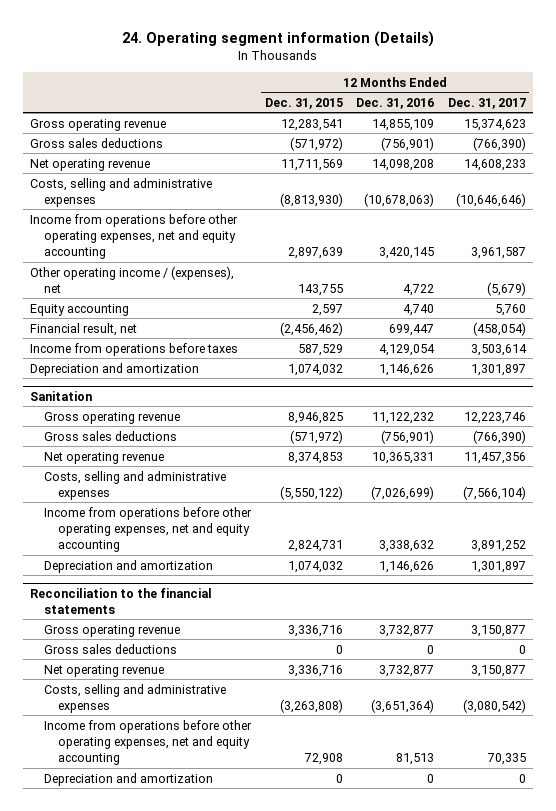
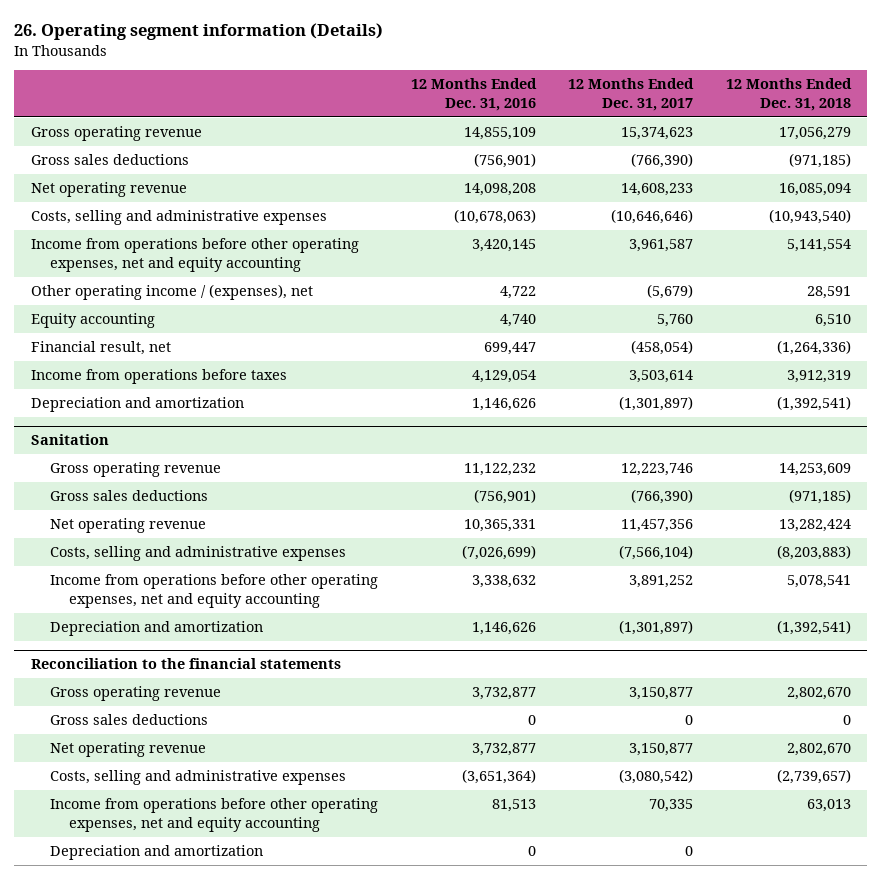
[121,30,434,47] 24. Operating segment information (Details) -> [14,23,384,41] 26. Operating segment information (Details)
[264,97,343,109] Dec. 31, 2015 -> none
none -> [726,78,853,111] 12 Months Ended Dec. 31, 2018
[470,363,526,376] 1,301,897 -> [619,396,694,412] (1,301,897)
[470,560,526,573] 1,301,897 -> [619,620,694,636] (1,301,897)

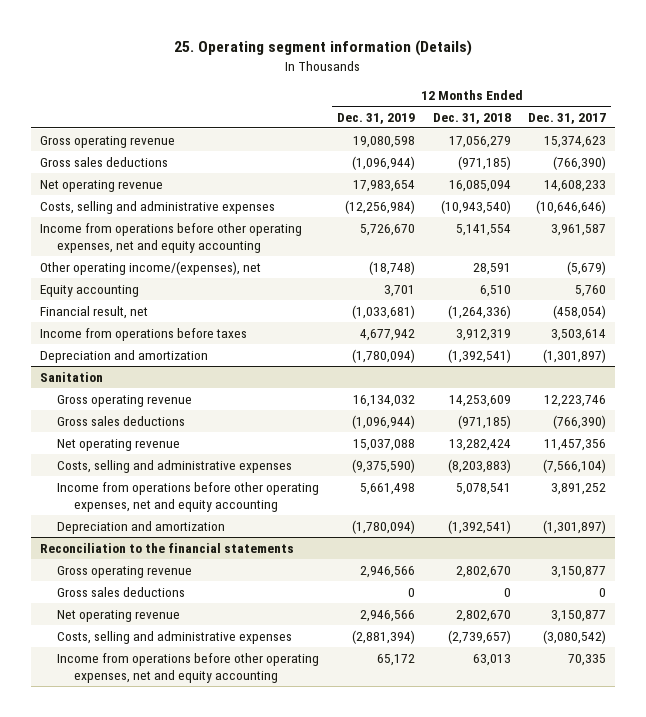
[14,23,384,41] 26. Operating segment information (Details) -> [174,40,473,57] 25. Operating segment information (Details)
[410,78,537,111] 12 Months Ended Dec. 31, 2016 -> none
none -> [336,112,415,124] Dec. 31, 2019
[30,284,313,301] Other operating income / (expenses), net -> [40,260,262,275] Other operating income/(expenses), net
[49,845,263,861] Depreciation and amortization -> none

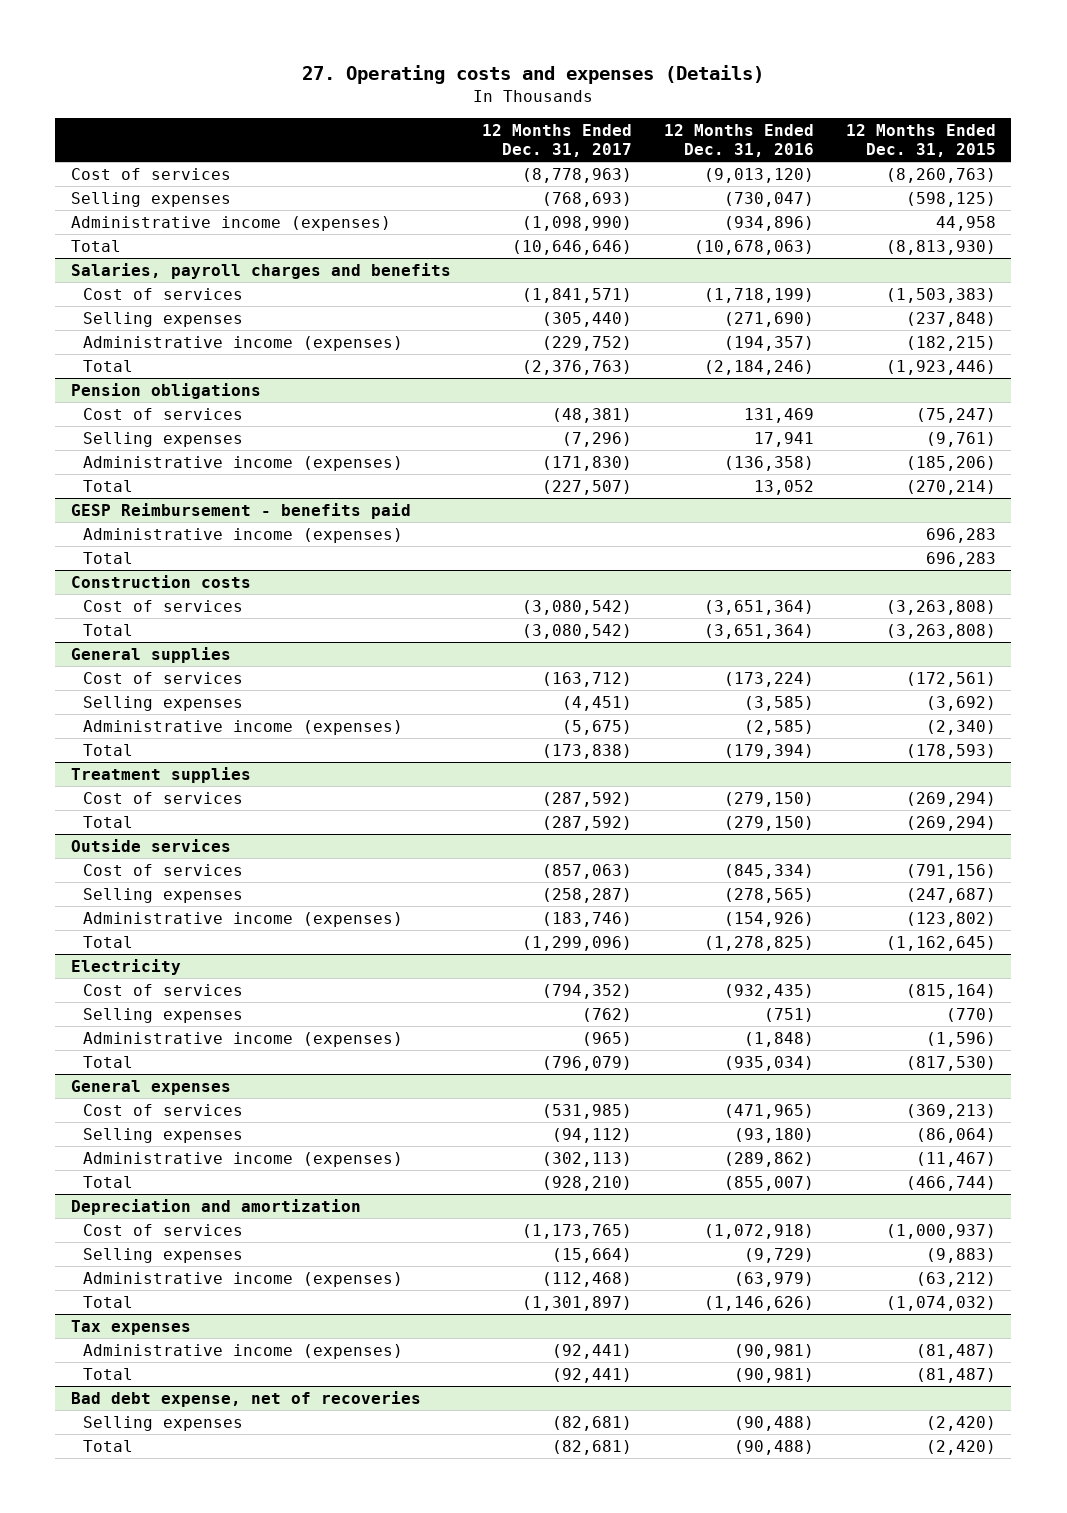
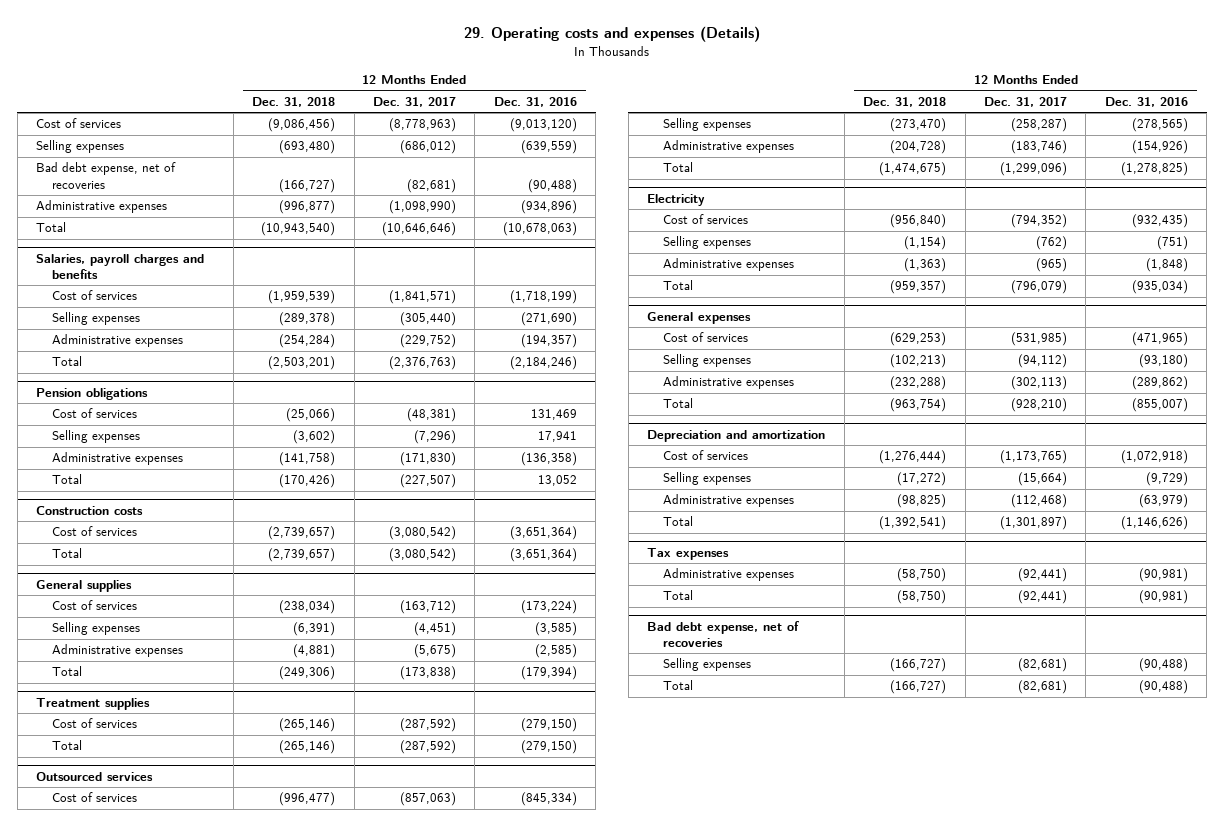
[302,65,765,85] 27. Operating costs and expenses (Details) -> [464,25,761,42] 29. Operating costs and expenses (Details)
[845,123,996,158] 12 Months Ended Dec. 31, 2015 -> none
none -> [252,96,336,107] Dec. 31, 2018
[542,191,633,207] (768,693) -> [399,140,456,155] (686,012)
[724,191,815,207] (730,047) -> [520,140,577,155] (639,559)
none -> [36,162,177,189] Bad debt expense, net of recoveries
[70,215,391,231] Administrative income (expenses) -> [36,200,168,214] Administrative expenses
[82,335,403,351] Administrative income (expenses) -> [51,334,183,348] Administrative expenses
[82,455,403,471] Administrative income (expenses) -> [51,452,183,466] Administrative expenses
[70,502,411,519] GESP Reimbursement - benefits paid -> none
[82,527,403,543] Administrative income (expenses) -> none
[82,551,133,564] Total -> none
[82,719,403,735] Administrative income (expenses) -> [51,644,183,658] Administrative expenses
[70,838,231,852] Outside services -> [36,771,154,781] Outsourced services
[82,911,403,927] Administrative income (expenses) -> [662,140,794,154] Administrative expenses
[82,1031,403,1047] Administrative income (expenses) -> [662,258,794,272] Administrative expenses
[82,1151,403,1167] Administrative income (expenses) -> [662,376,794,390] Administrative expenses
[82,1271,403,1287] Administrative income (expenses) -> [662,494,794,508] Administrative expenses
[82,1343,403,1359] Administrative income (expenses) -> [662,568,794,582] Administrative expenses

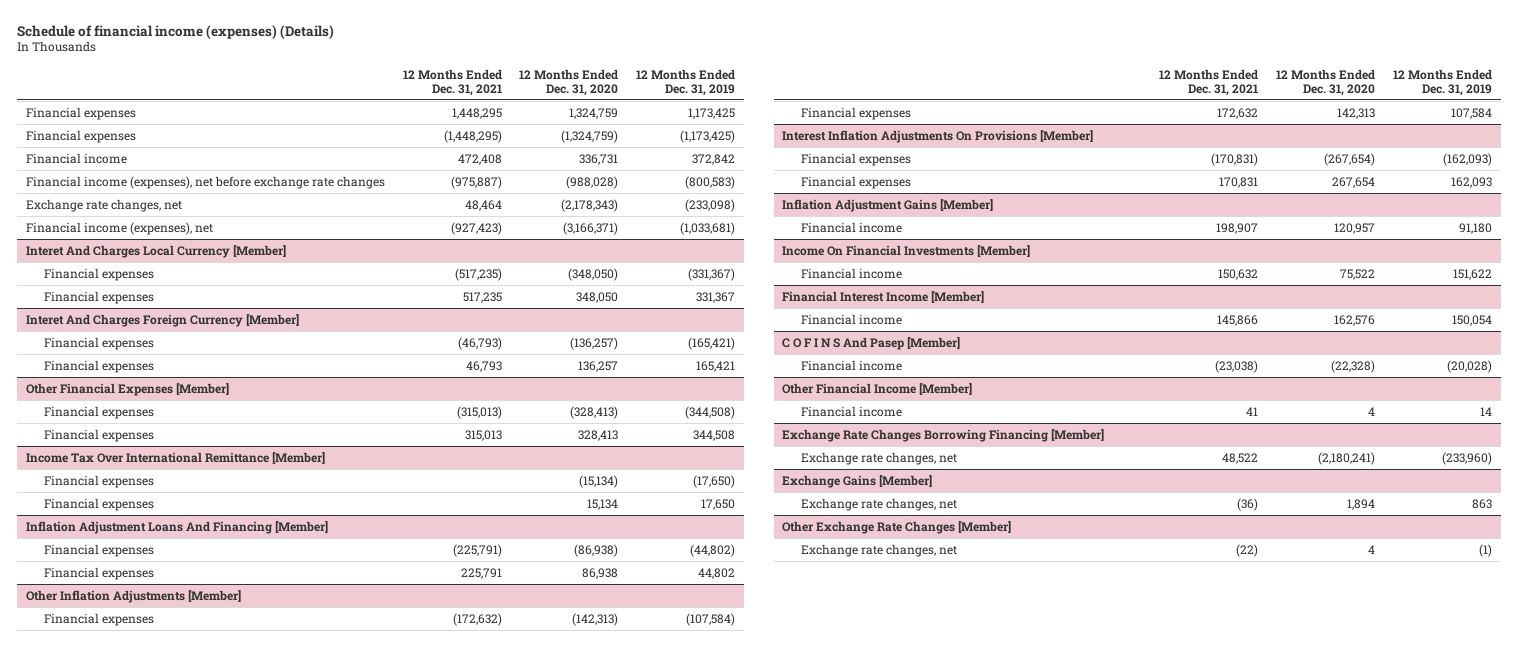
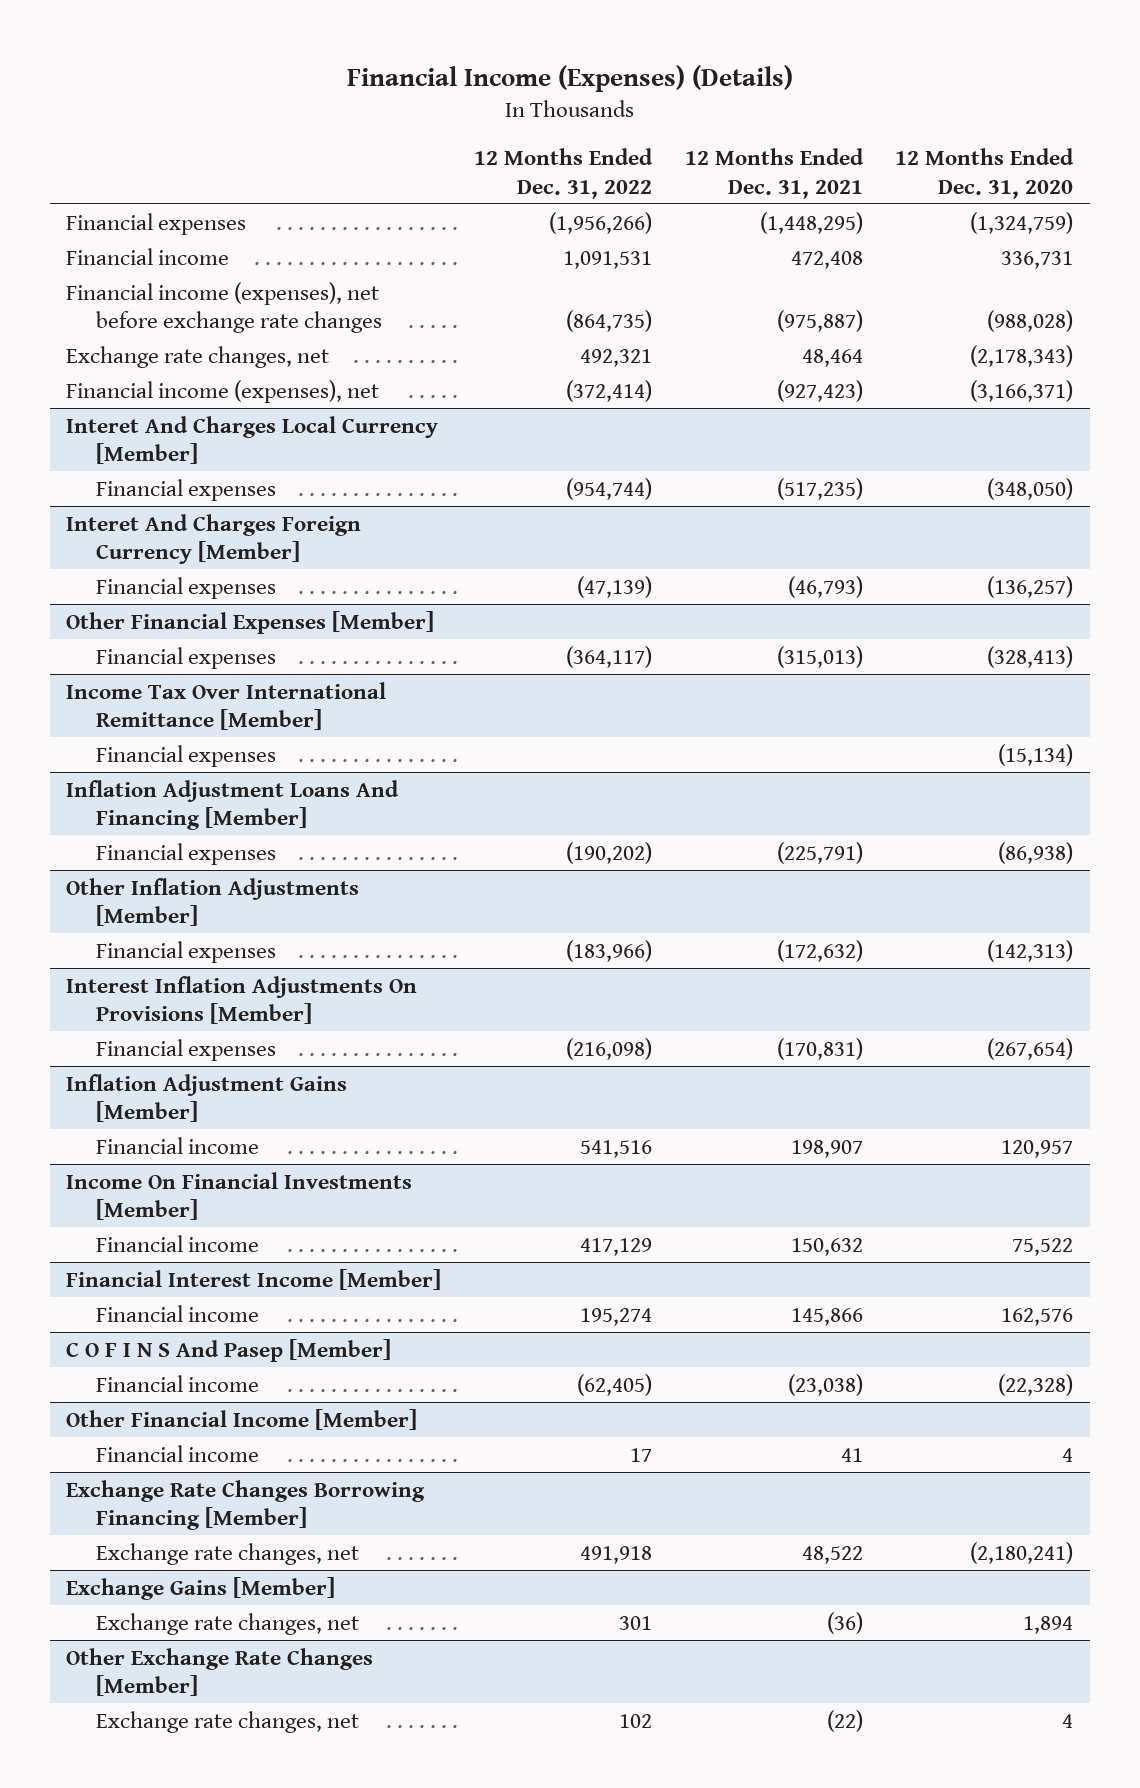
[17,24,335,39] Schedule of financial income (expenses) (Details) -> [346,65,793,93] Financial Income (Expenses) (Details)
[636,69,736,96] 12 Months Ended Dec. 31, 2019 -> none
none -> [473,148,653,199] 12 Months Ended Dec. 31, 2022
[26,106,137,120] Financial expenses -> none
[44,290,155,304] Financial expenses -> none
[44,359,155,373] Financial expenses -> none
[44,428,155,442] Financial expenses -> none
[44,497,155,511] Financial expenses -> none
[44,566,155,580] Financial expenses -> none
[800,106,911,120] Financial expenses -> none
[800,175,911,189] Financial expenses -> none

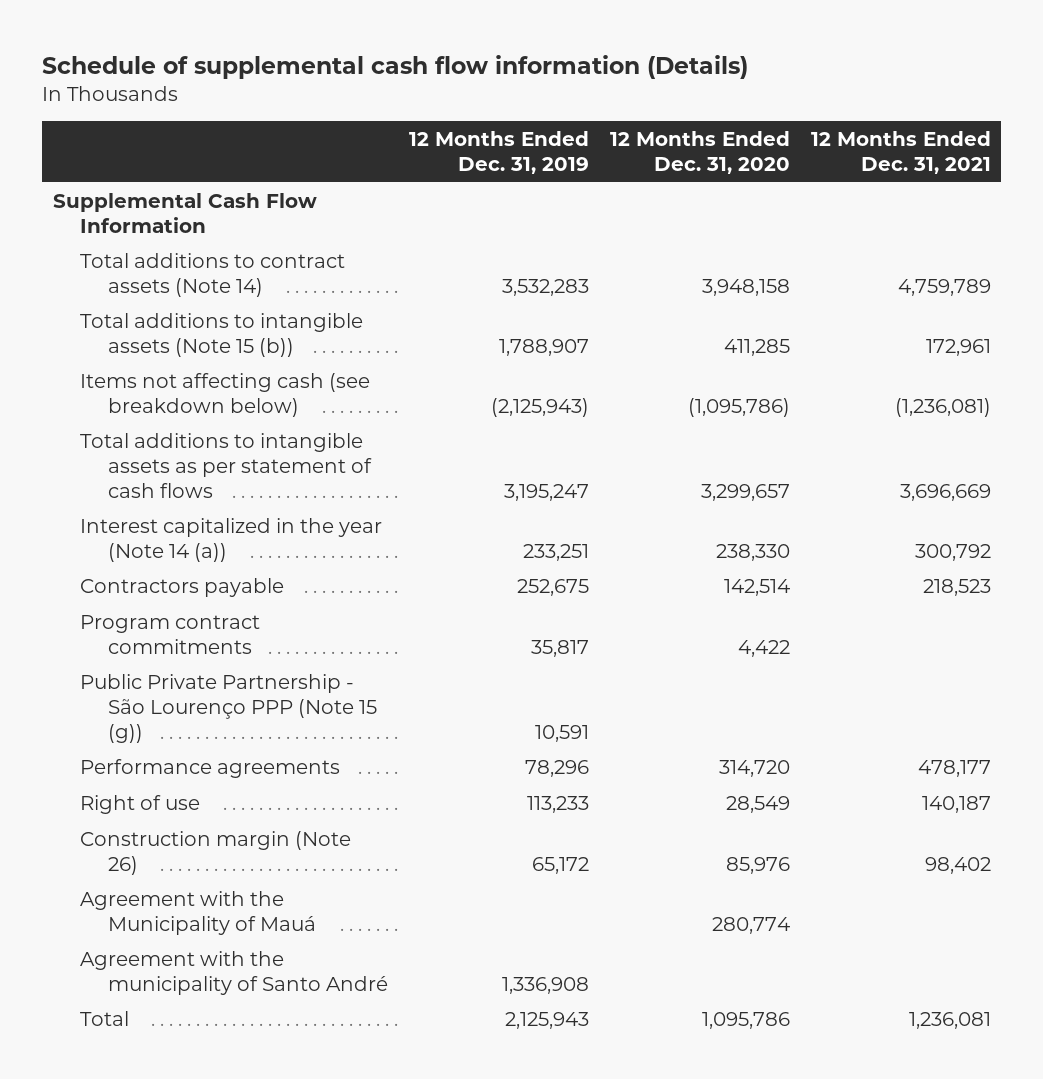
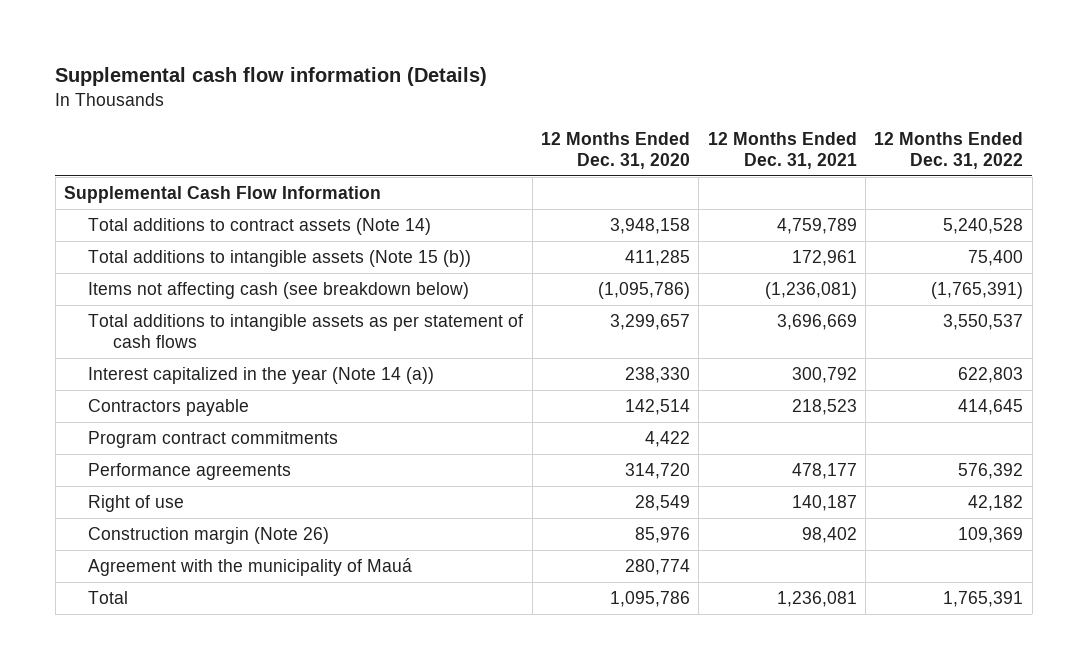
[42,54,749,79] Schedule of supplemental cash flow information (Details) -> [55,67,488,87] Supplemental cash flow information (Details)
[408,131,589,175] 12 Months Ended Dec. 31, 2019 -> none
none -> [874,131,1024,169] 12 Months Ended Dec. 31, 2022
[80,673,377,743] Public Private Partnership - São Lourenço PPP (Note 15 (g)) -> none
[80,950,388,995] Agreement with the municipality of Santo André -> none
[80,890,316,935] Agreement with the Municipality of Mauá -> [88,557,413,576] Agreement with the municipality of Mauá

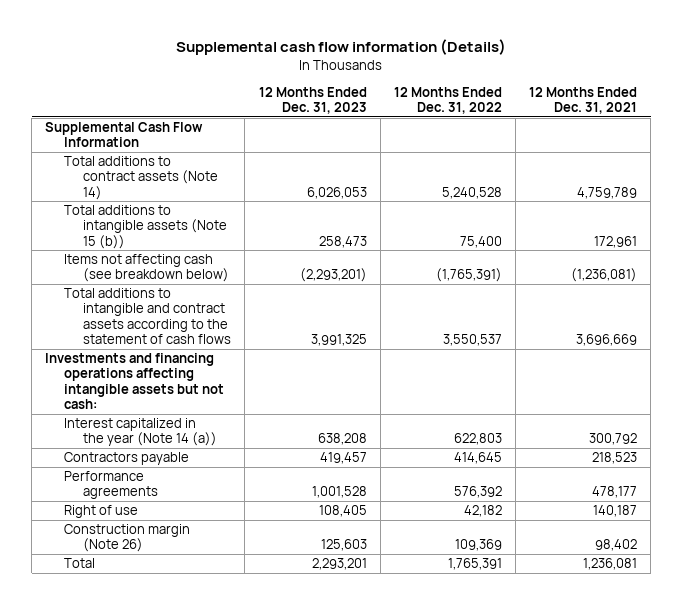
[541,131,691,169] 12 Months Ended Dec. 31, 2020 -> none
none -> [258,86,367,115] 12 Months Ended Dec. 31, 2023
[88,313,524,348] Total additions to intangible assets as per statement of cash flows -> [64,288,232,345] Total additions to intangible and contract assets according to the statement of cash flows
none -> [45,353,225,410] Investments and financing operations affecting intangible assets but not cash:
[88,430,339,448] Program contract commitments -> none
[88,557,413,576] Agreement with the municipality of Mauá -> none

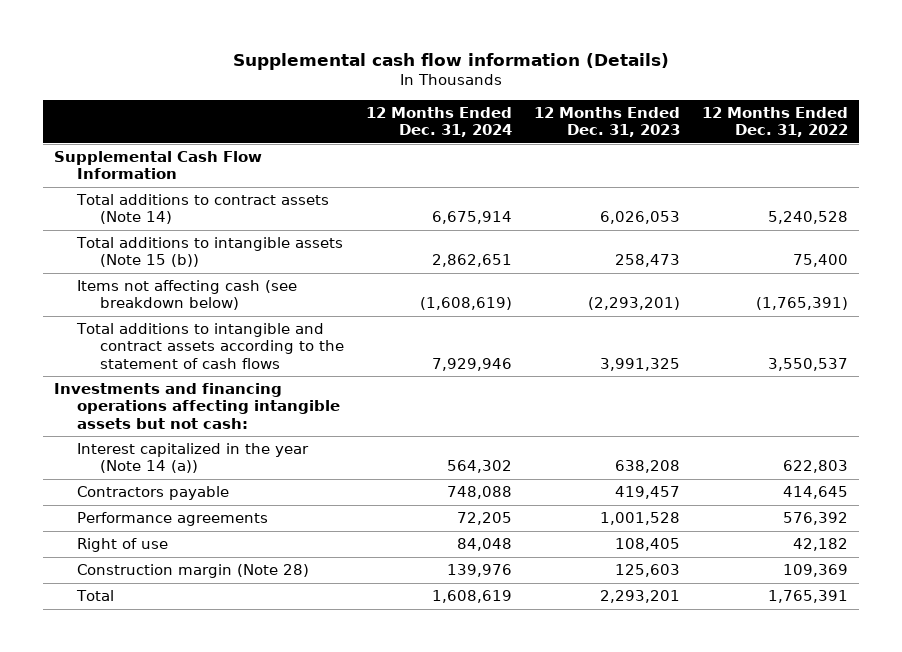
[529,86,638,115] 12 Months Ended Dec. 31, 2021 -> none
none -> [366,106,513,138] 12 Months Ended Dec. 31, 2024
[64,524,191,553] Construction margin (Note 26) -> [77,564,310,579] Construction margin (Note 28)

